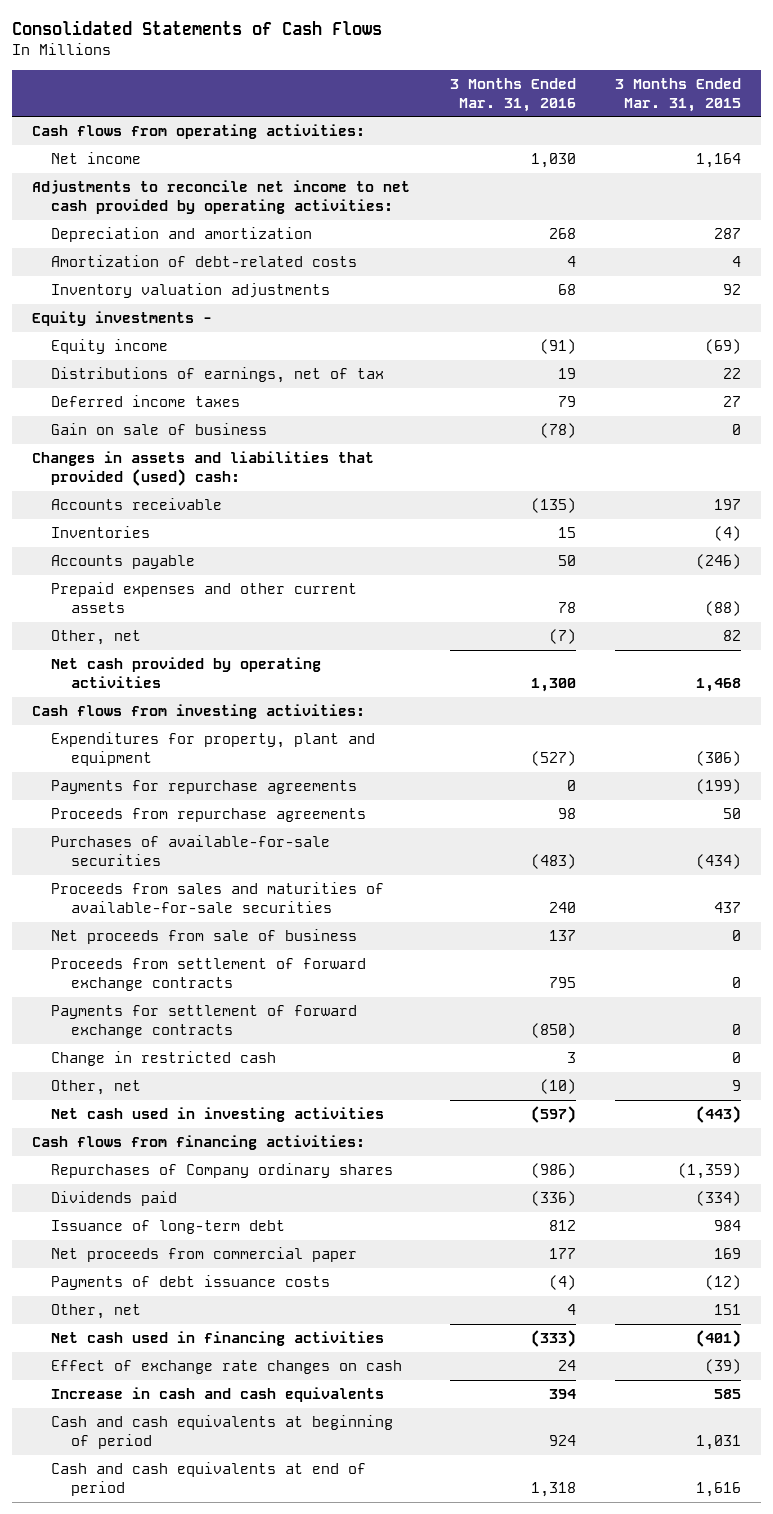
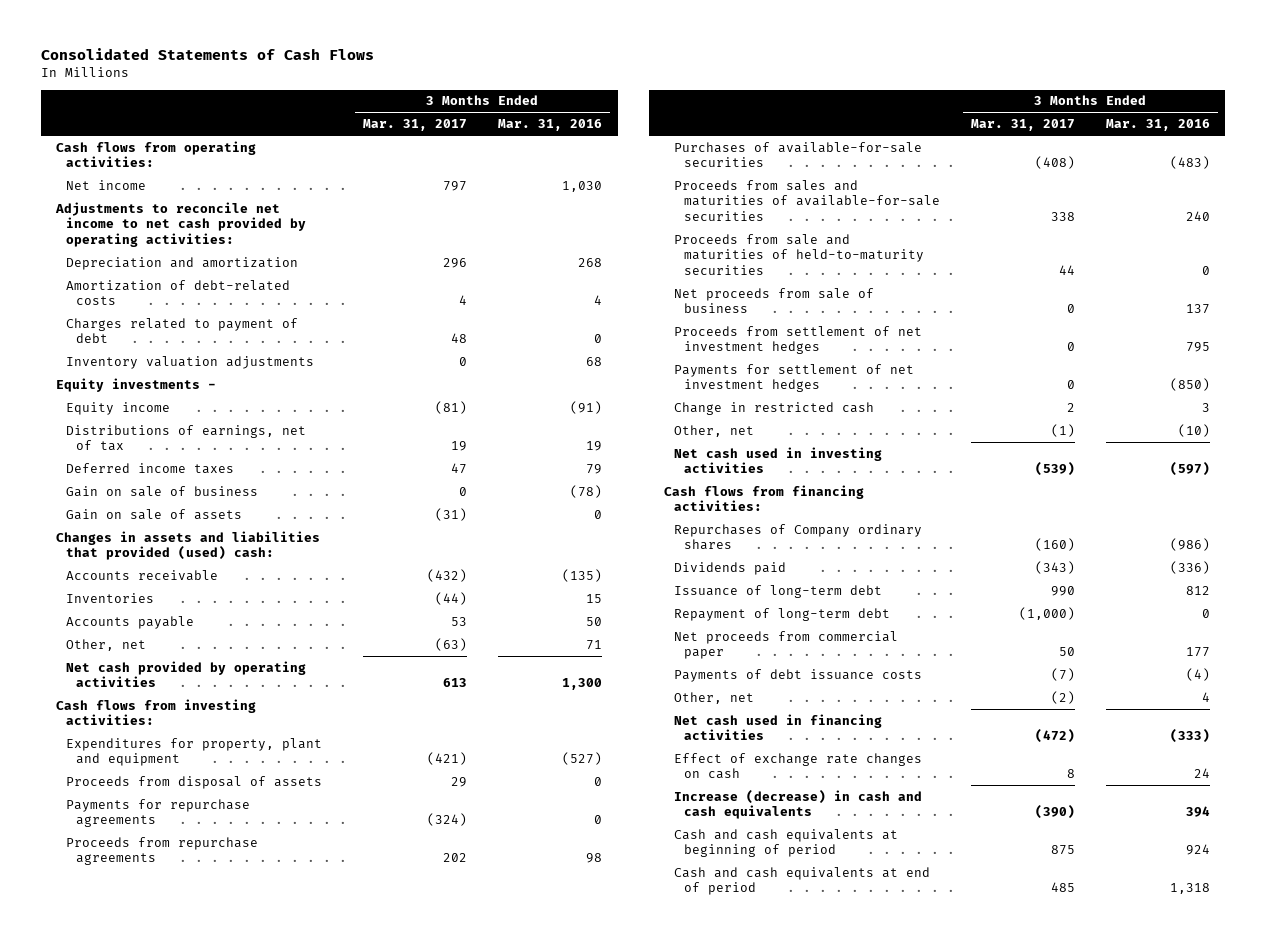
[615,77,742,112] 3 Months Ended Mar. 31, 2015 -> none
none -> [362,119,467,132] Mar. 31, 2017
none -> [66,317,299,344] Charges related to payment of debt
none -> [66,508,243,520] Gain on sale of assets
[51,581,358,613] Prepaid expenses and other current assets -> none
[548,628,576,644] (7) -> [585,639,602,650] 71
none -> [66,775,323,789] Proceeds from disposal of assets
none -> [673,233,924,275] Proceeds from sale and maturities of held-to-maturity securities
[51,957,367,991] Proceeds from settlement of forward exchange contracts -> [673,325,922,355] Proceeds from settlement of net investment hedges
[51,1004,358,1038] Payments for settlement of forward exchange contracts -> [673,363,914,393] Payments for settlement of net investment hedges
none -> [673,607,890,621] Repayment of long-term debt
[51,1386,385,1402] Increase in cash and cash equivalents -> [673,789,922,820] Increase (decrease) in cash and cash equivalents

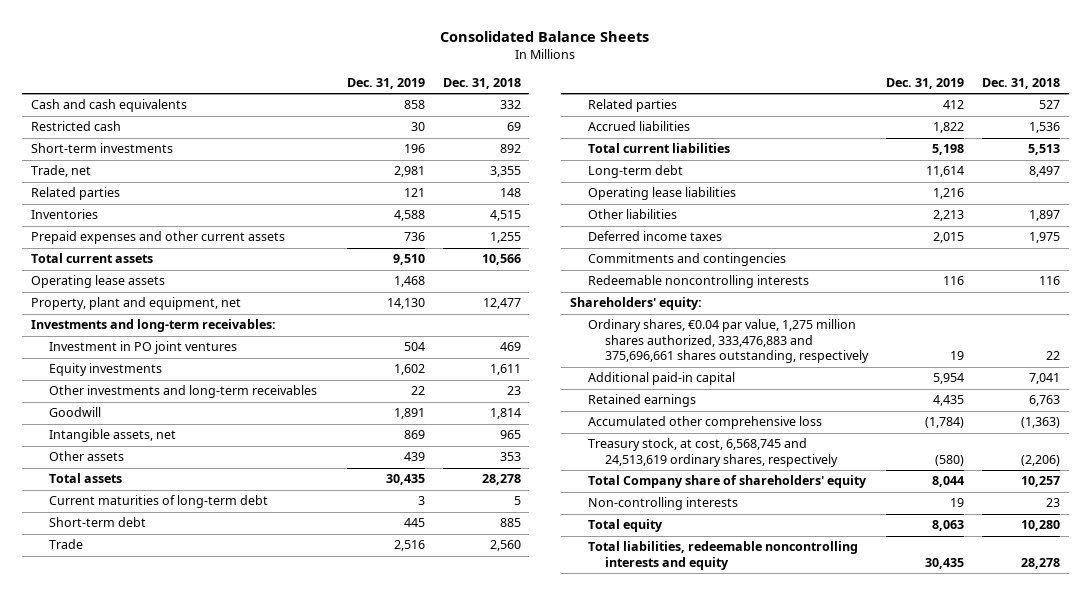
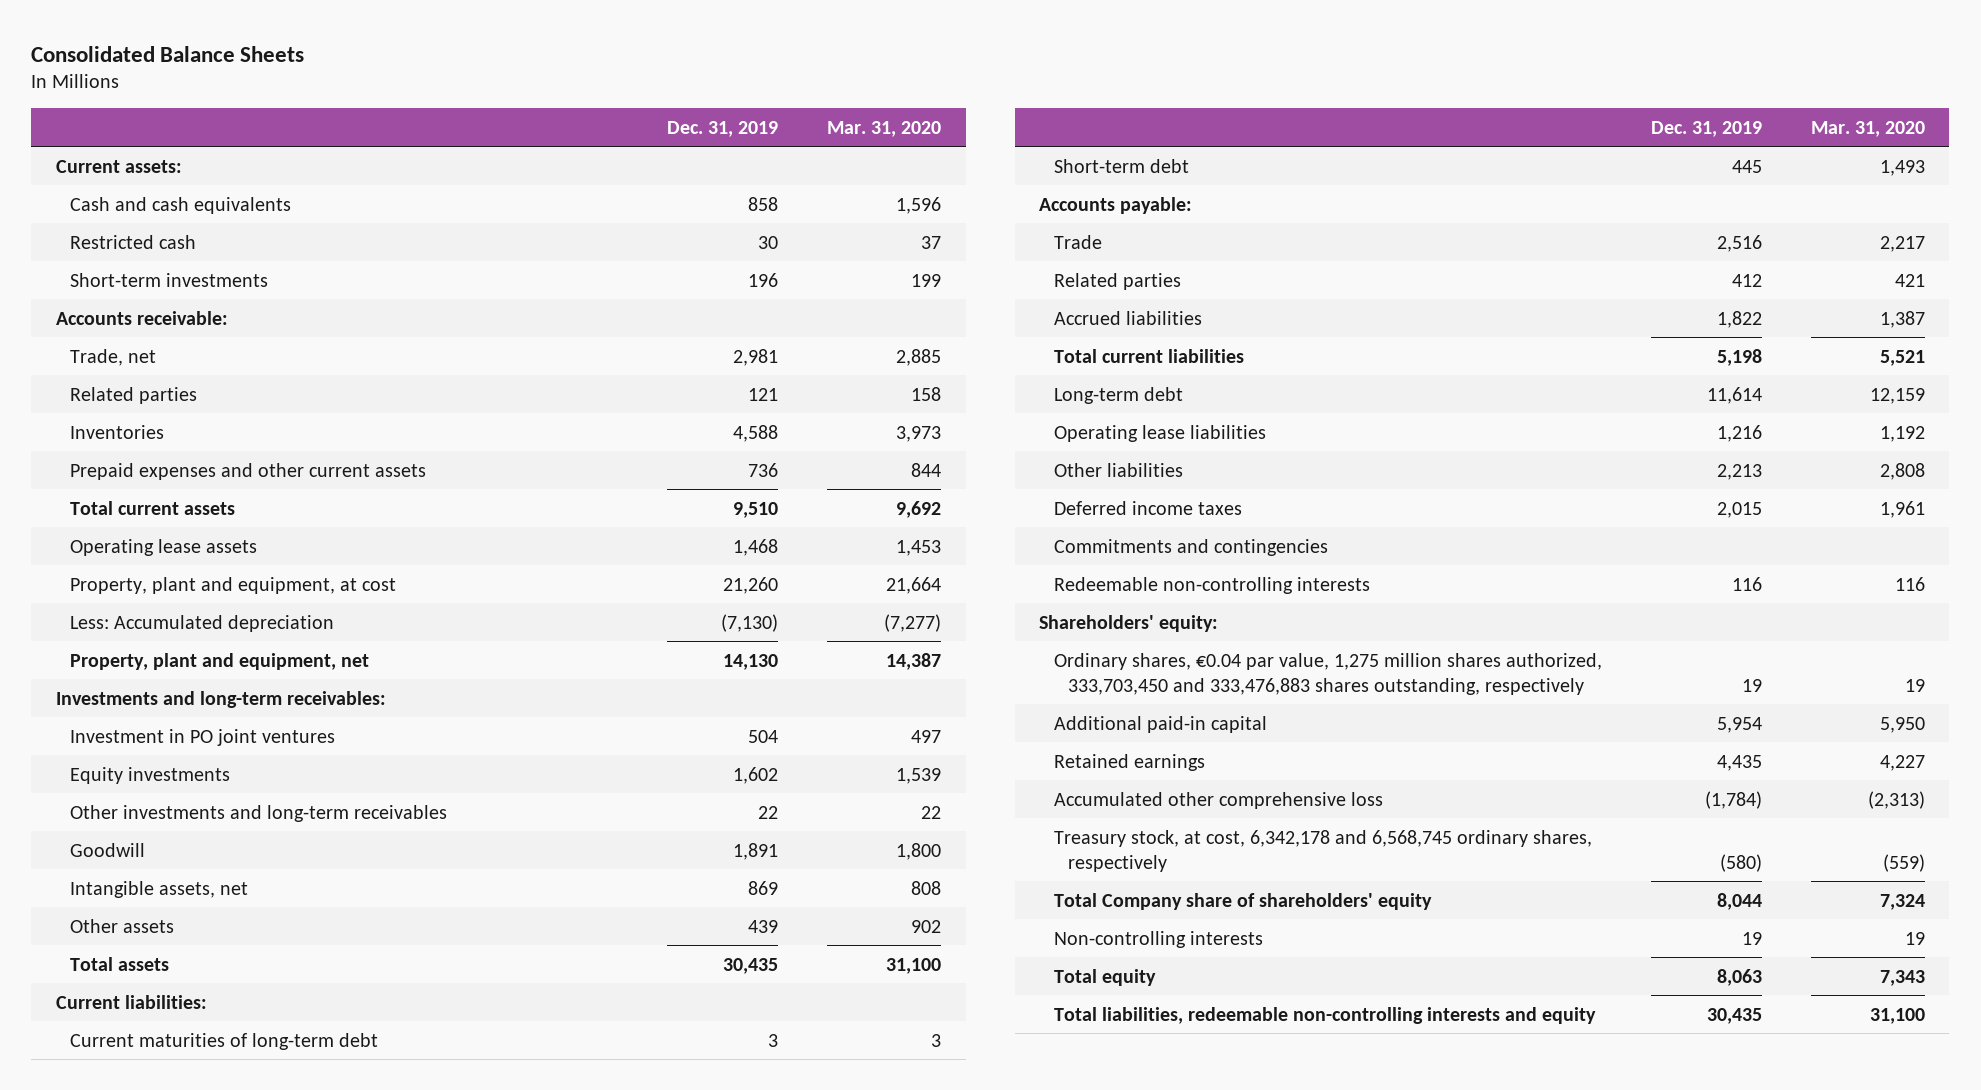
[442,77,521,89] Dec. 31, 2018 -> none
none -> [827,120,942,137] Mar. 31, 2020
none -> [55,159,182,173] Current assets:
none -> [55,310,228,325] Accounts receivable:
none -> [70,576,397,594] Property, plant and equipment, at cost
none -> [70,614,335,632] Less: Accumulated depreciation
none -> [55,994,207,1009] Current liabilities:
none -> [1039,196,1193,214] Accounts payable:
[587,275,809,289] Redeemable noncontrolling interests -> [1053,576,1370,594] Redeemable non-controlling interests
[587,319,870,364] Ordinary shares, €0.04 par value, 1,275 million shares authorized, 333,476,883 and 375,696,661 shares outstanding, respectively -> [1053,652,1602,695] Ordinary shares, €0.04 par value, 1,275 million shares authorized, 333,703,450 and 333,476,883 shares outstanding, respectively
[587,438,839,467] Treasury stock, at cost, 6,568,745 and 24,513,619 ordinary shares, respectively -> [1053,829,1592,872] Treasury stock, at cost, 6,342,178 and 6,568,745 ordinary shares, respectively
[587,541,858,570] Total liabilities, redeemable noncontrolling interests and equity -> [1053,1006,1596,1024] Total liabilities, redeemable non-controlling interests and equity

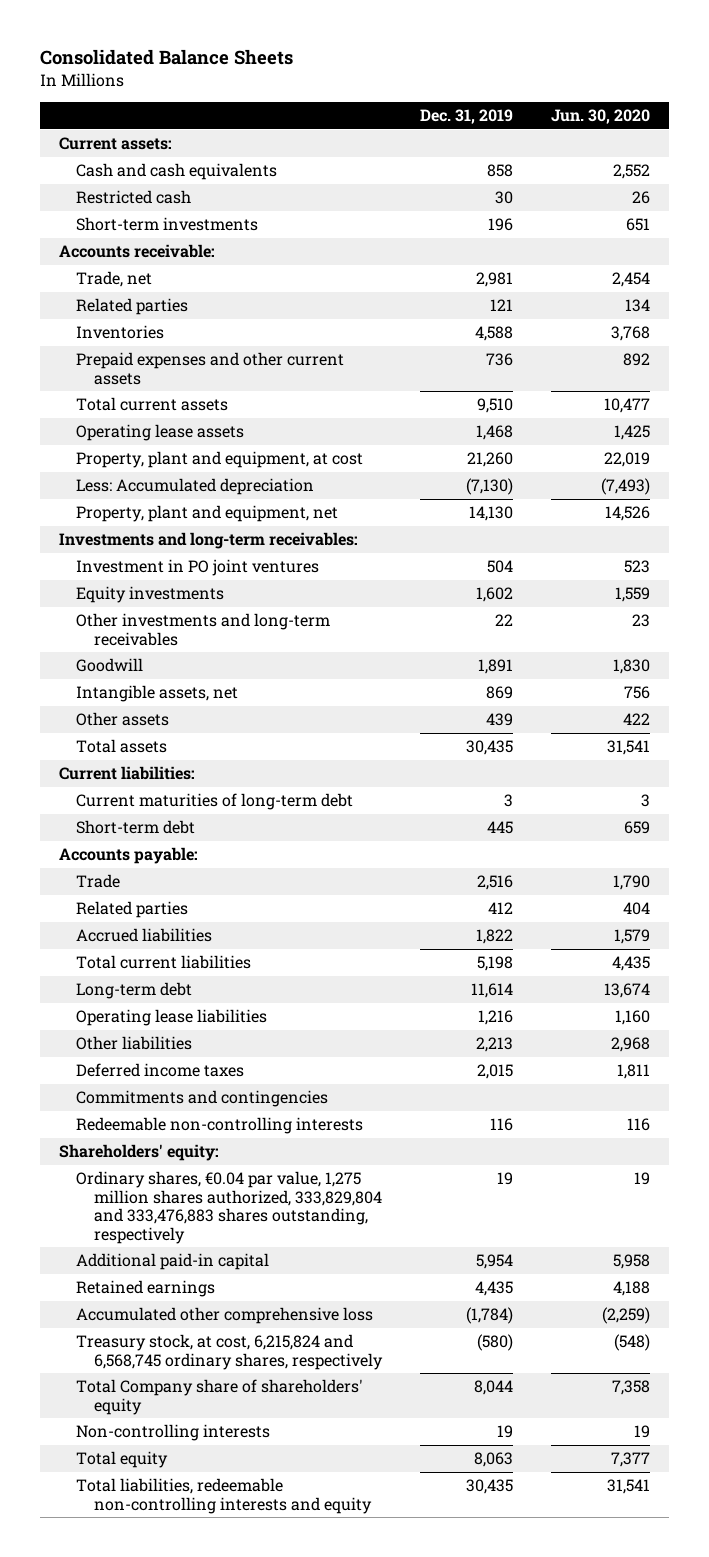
[827,120,942,137] Mar. 31, 2020 -> none
none -> [550,109,650,125] Jun. 30, 2020
[1053,652,1602,695] Ordinary shares, €0.04 par value, 1,275 million shares authorized, 333,703,450 and 333,476,883 shares outstanding, respectively -> [76,1171,382,1244] Ordinary shares, €0.04 par value, 1,275 million shares authorized, 333,829,804 and 333,476,883 shares outstanding, respectively
[1053,829,1592,872] Treasury stock, at cost, 6,342,178 and 6,568,745 ordinary shares, respectively -> [76,1334,383,1370] Treasury stock, at cost, 6,215,824 and 6,568,745 ordinary shares, respectively

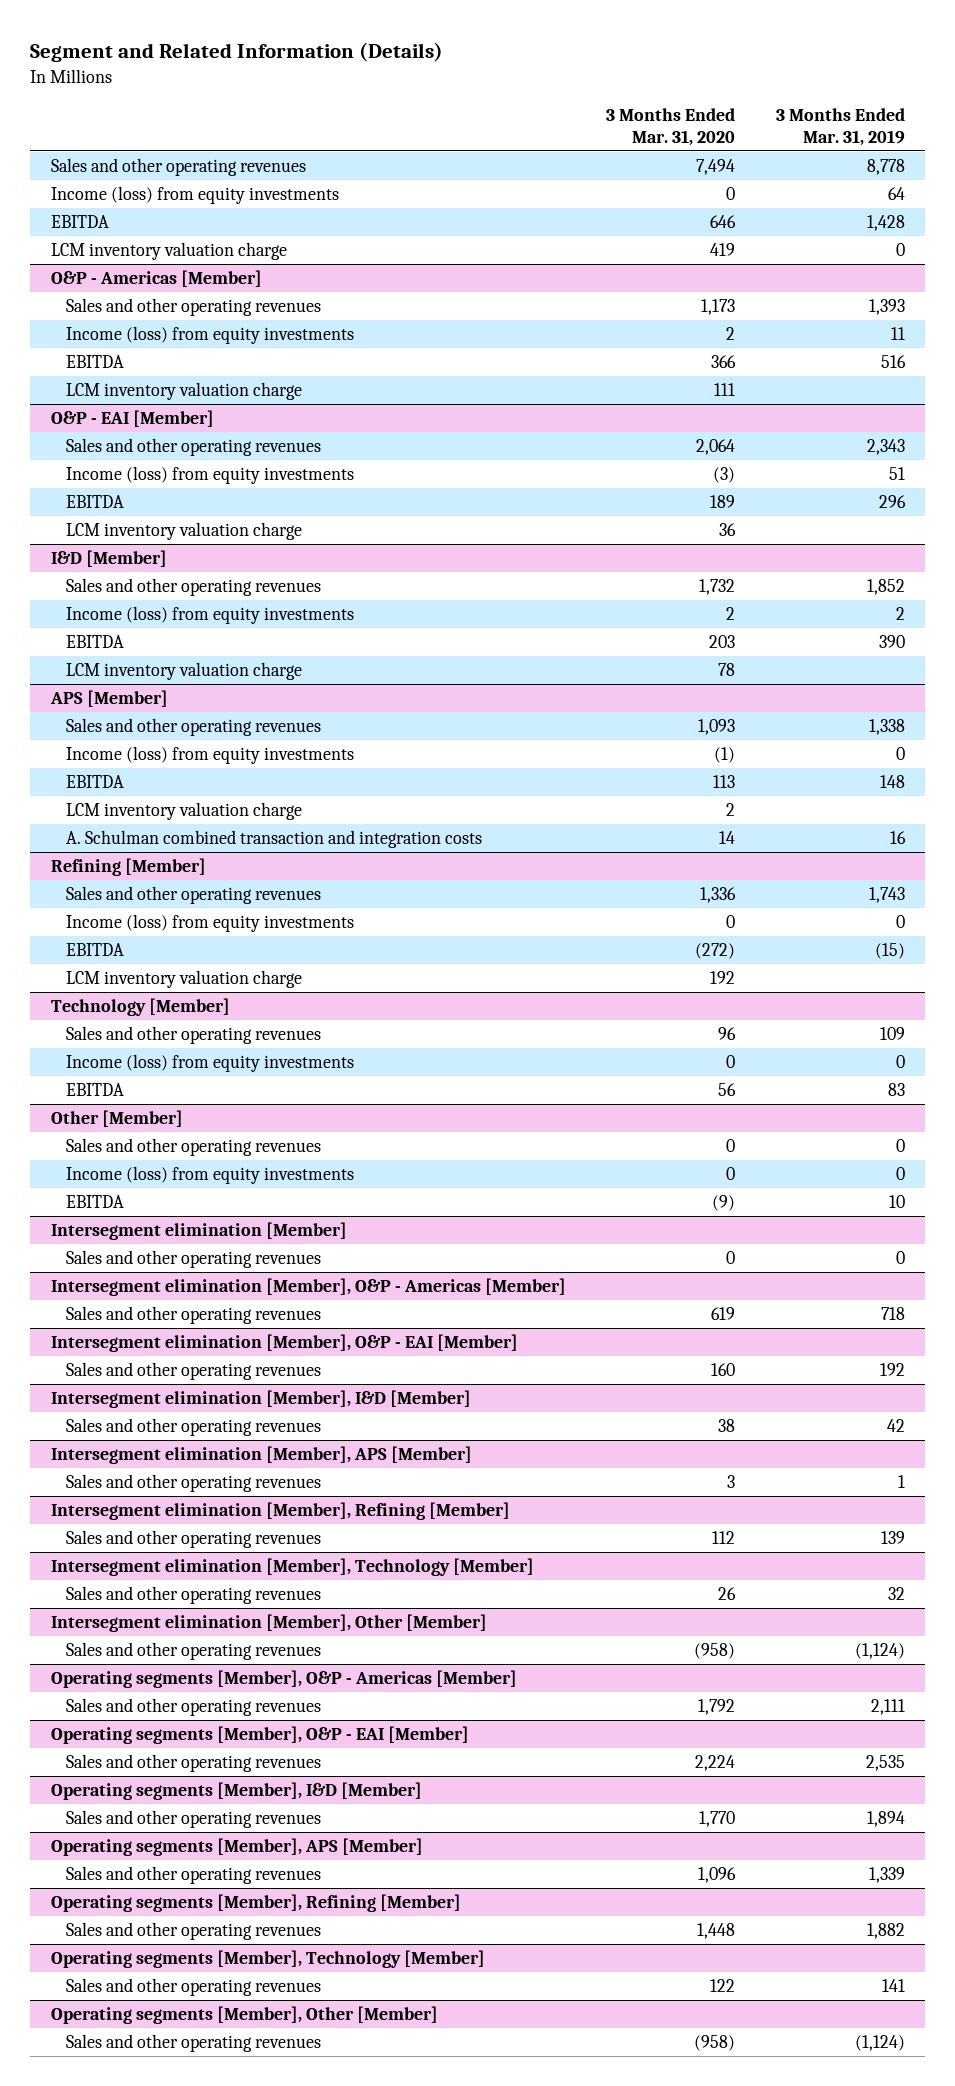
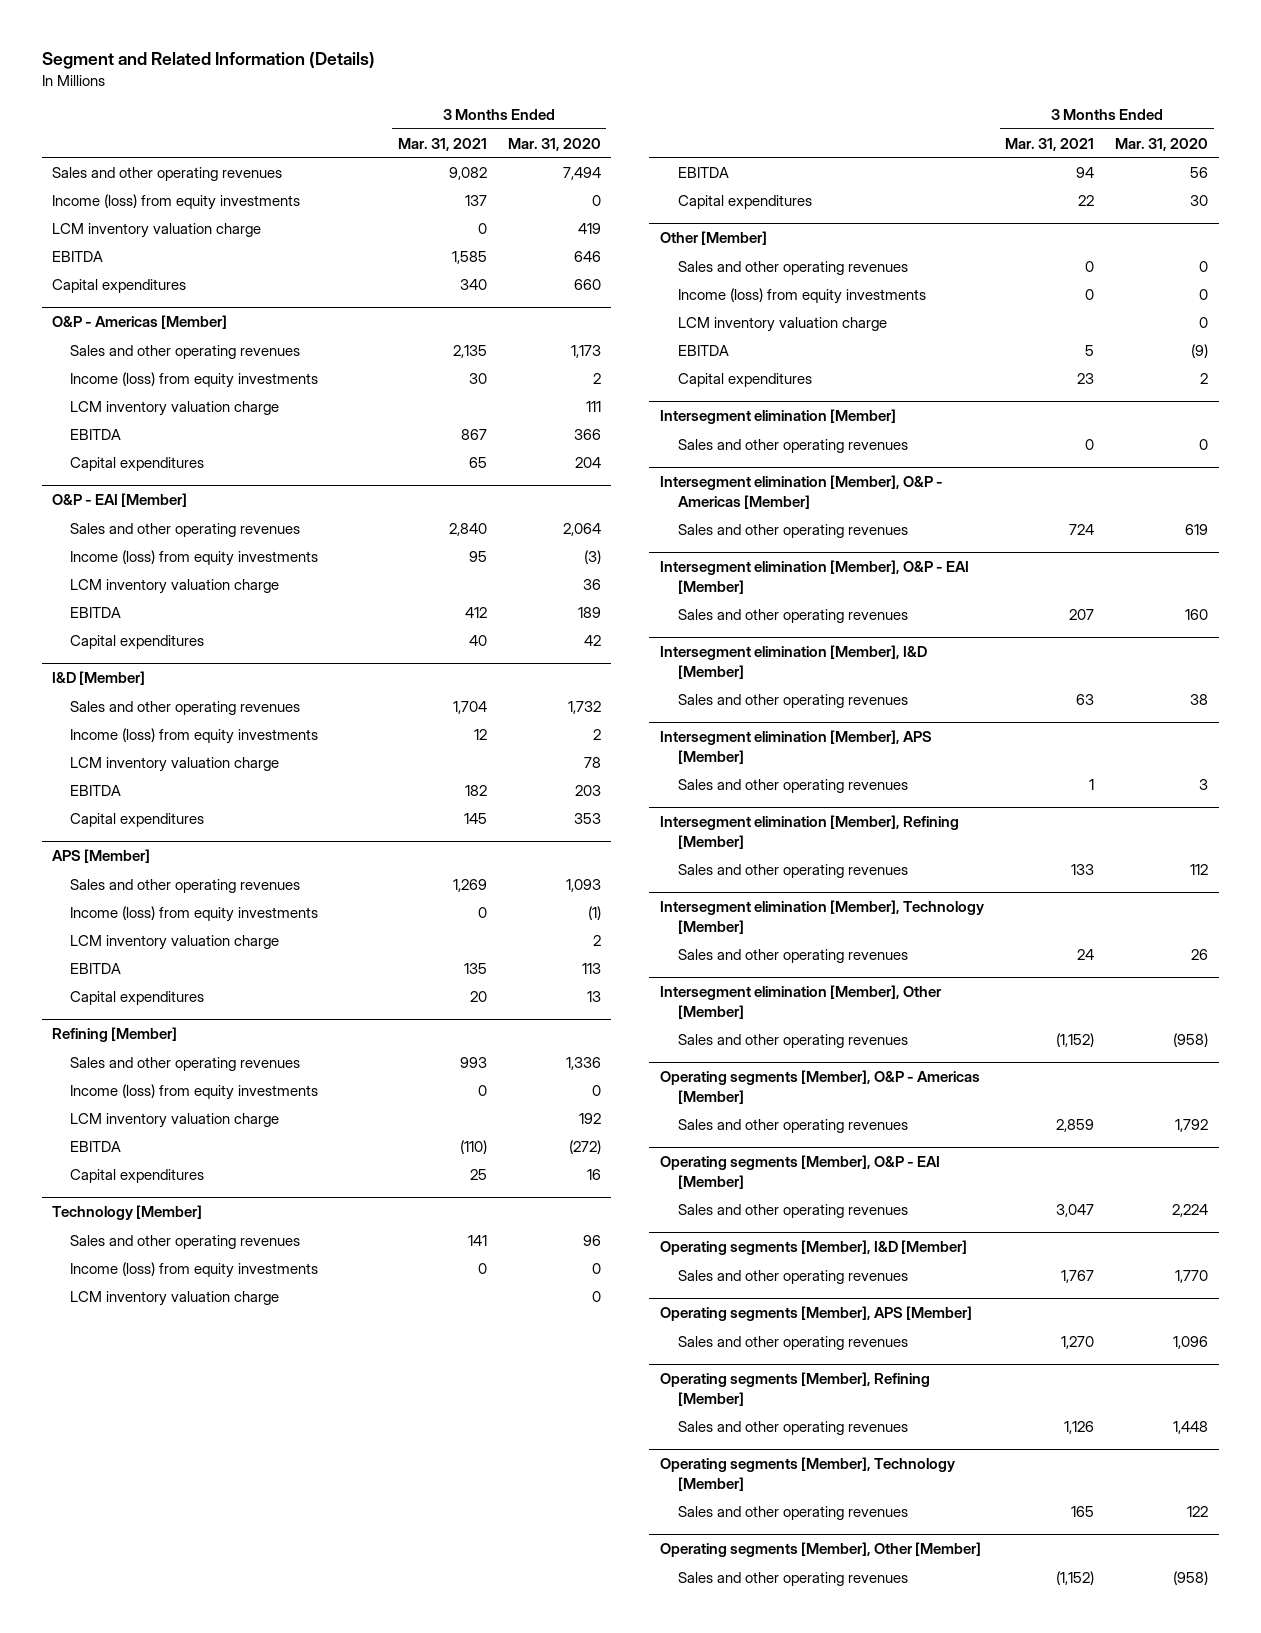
[775,108,905,146] 3 Months Ended Mar. 31, 2019 -> none
none -> [397,137,487,151] Mar. 31, 2021
[50,215,109,229] EBITDA -> [52,250,104,262] EBITDA
none -> [52,278,187,293] Capital expenditures
[66,355,125,369] EBITDA -> [70,428,122,440] EBITDA
none -> [70,456,205,471] Capital expenditures
[66,495,125,509] EBITDA -> [70,606,122,618] EBITDA
none -> [70,634,205,649] Capital expenditures
[66,635,125,649] EBITDA -> [70,784,122,796] EBITDA
none -> [70,812,205,827] Capital expenditures
[66,830,483,849] A. Schulman combined transaction and integration costs -> none
[66,775,125,789] EBITDA -> [70,962,122,974] EBITDA
none -> [70,990,205,1005] Capital expenditures
[66,943,125,957] EBITDA -> [70,1140,122,1152] EBITDA
none -> [70,1168,205,1183] Capital expenditures
none -> [70,1290,280,1306] LCM inventory valuation charge
none -> [677,194,812,209] Capital expenditures
none -> [677,316,887,332] LCM inventory valuation charge
none -> [677,372,812,387] Capital expenditures

